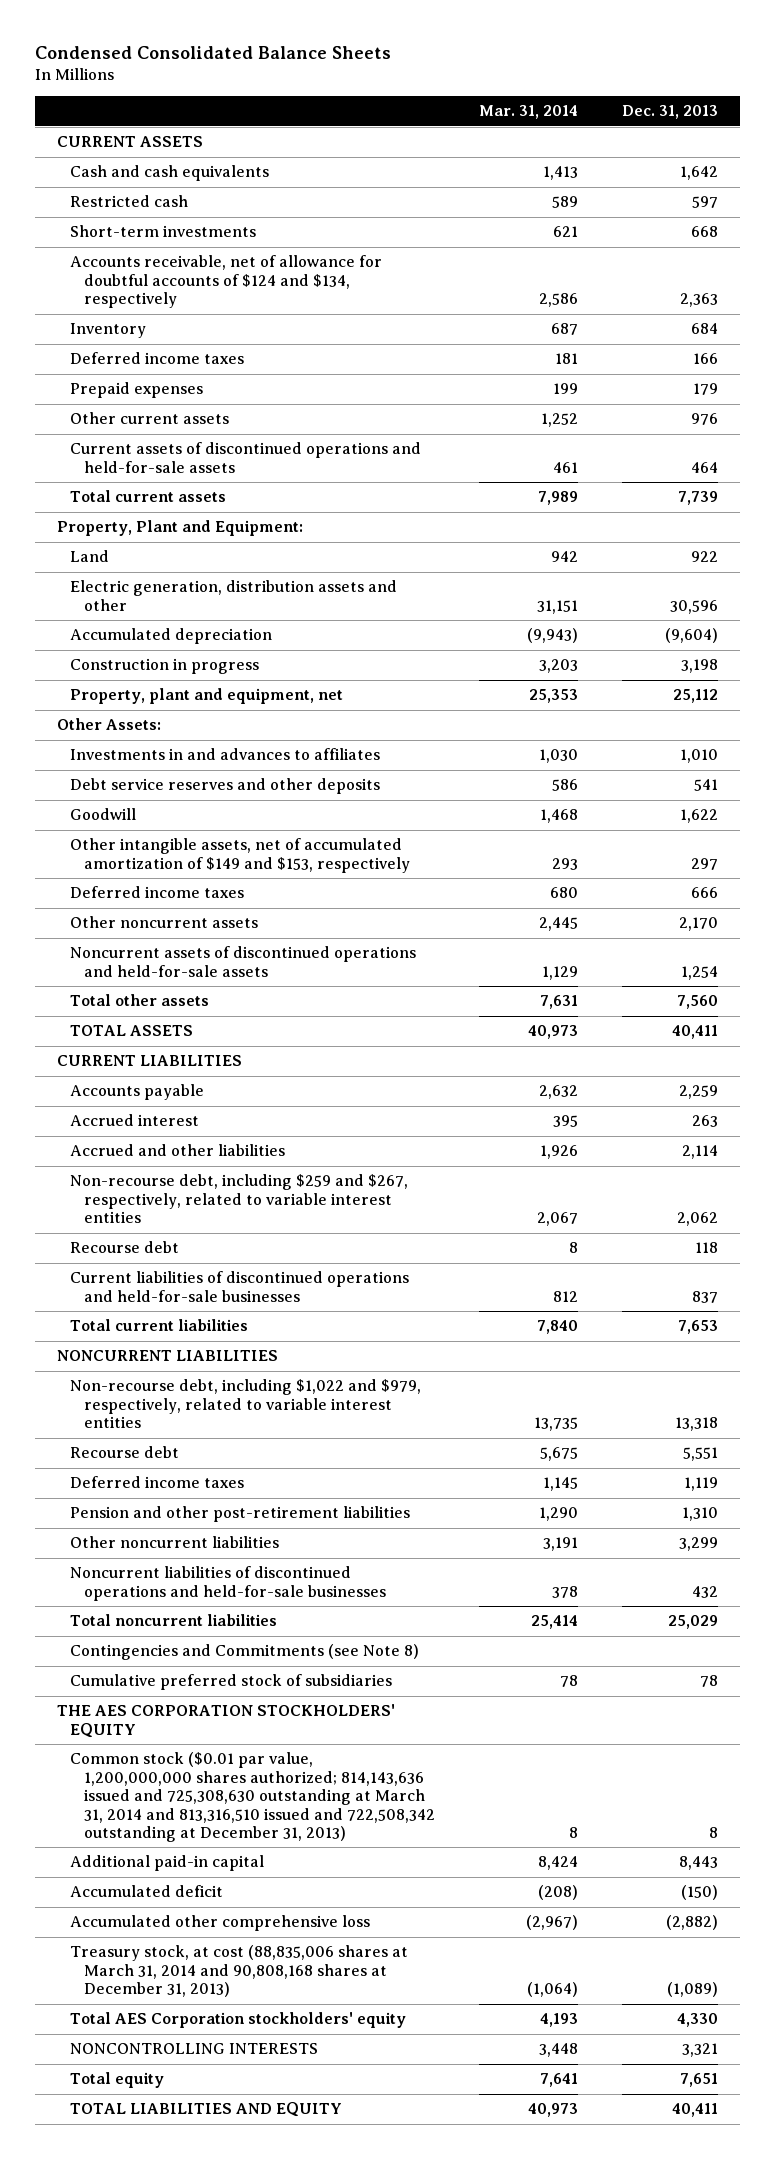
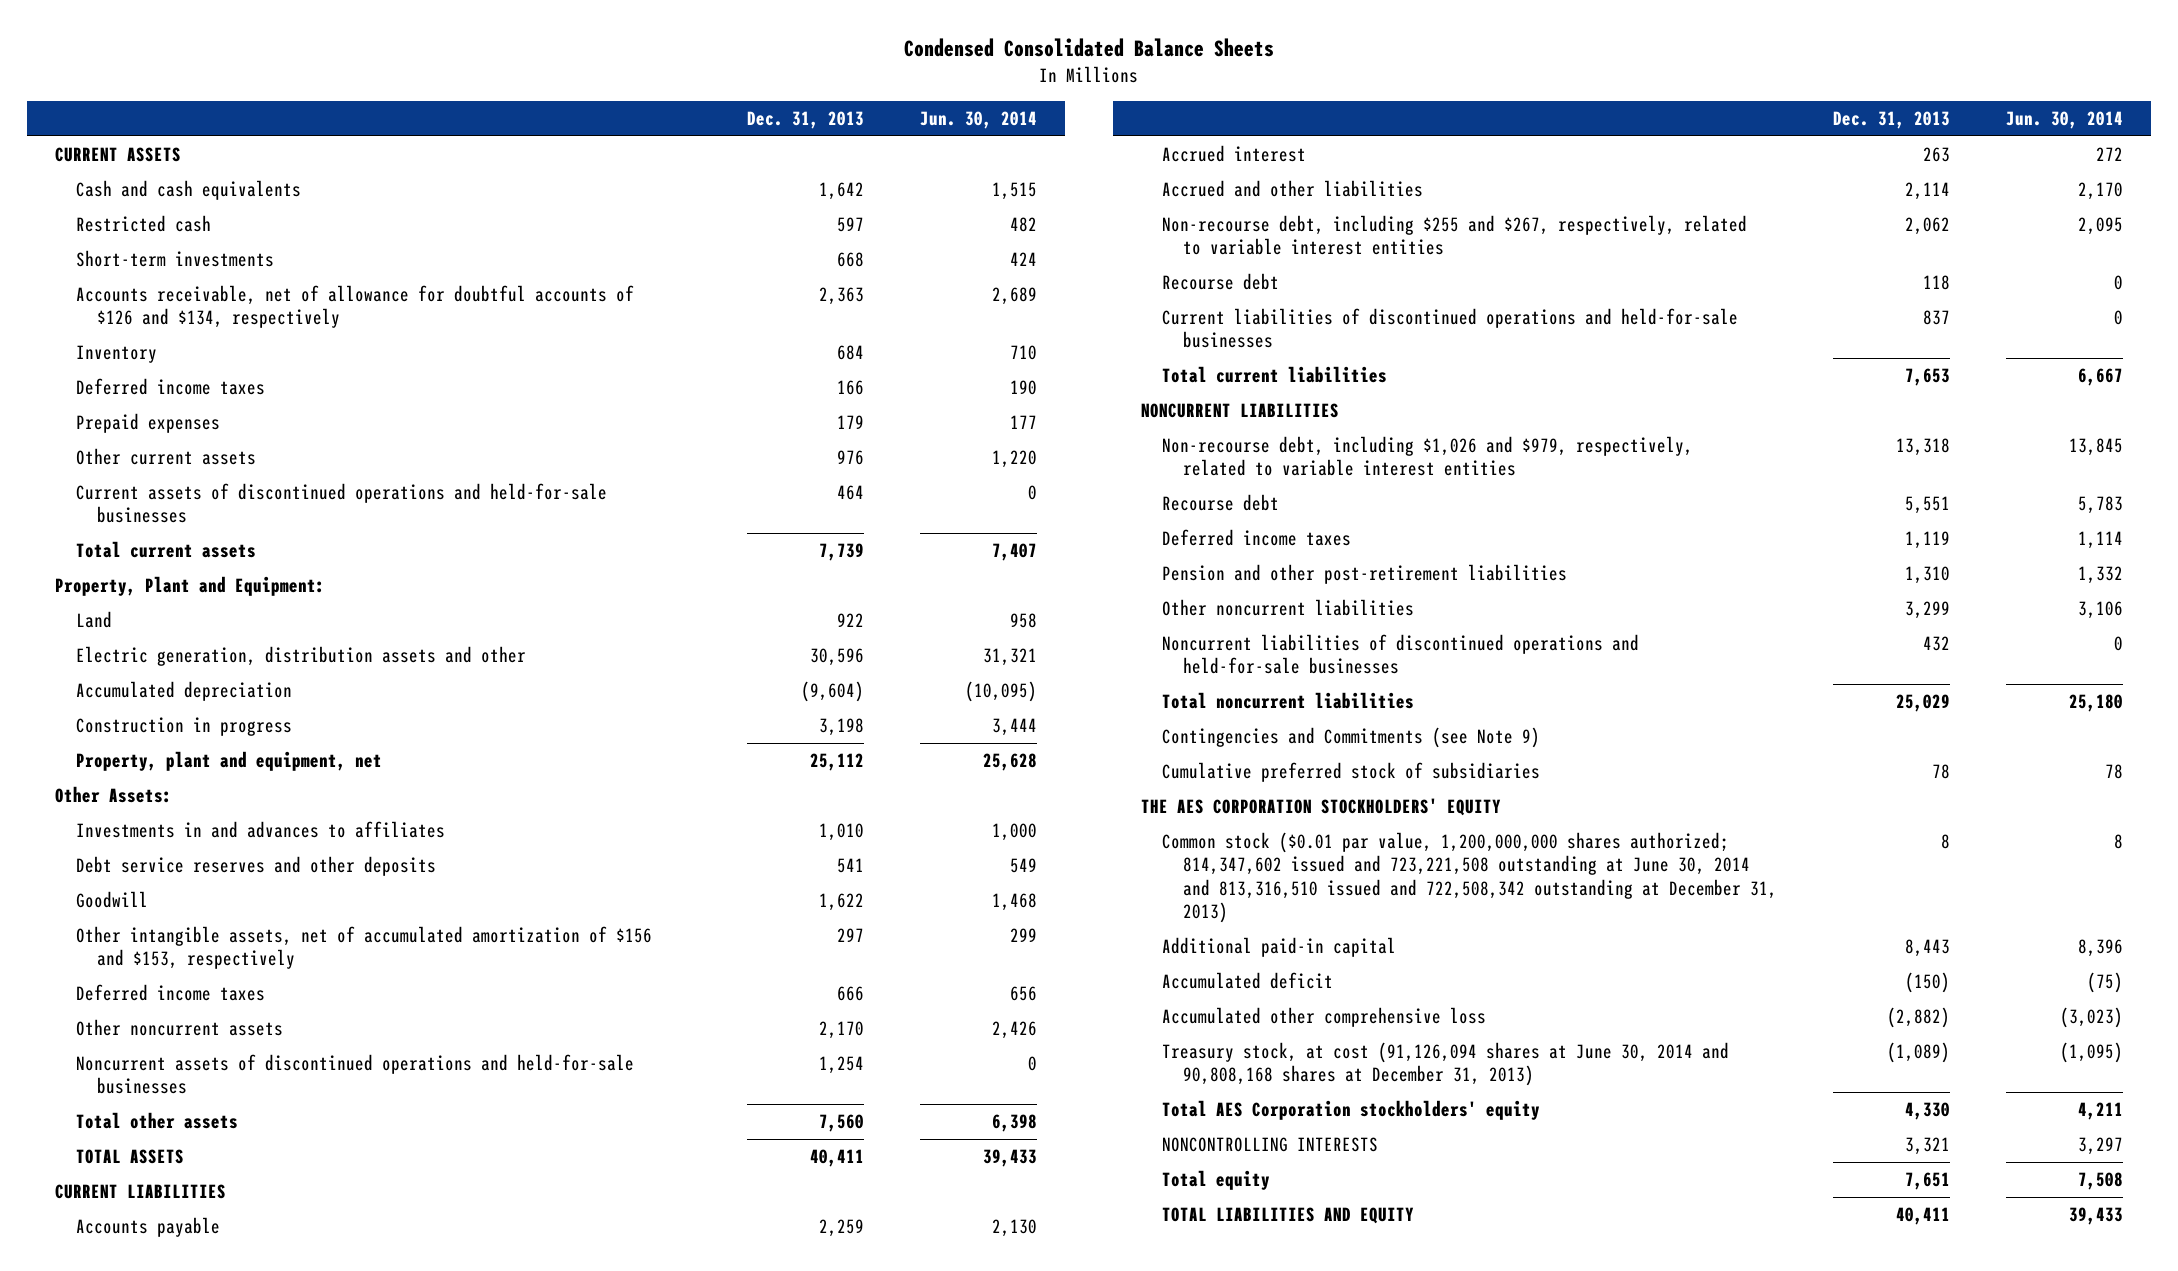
[478,105,578,120] Mar. 31, 2014 -> none
none -> [920,110,1038,129] Jun. 30, 2014
[70,255,383,309] Accounts receivable, net of allowance for doubtful accounts of $124 and $134, respectively -> [75,285,634,329] Accounts receivable, net of allowance for doubtful accounts of $126 and $134, respectively
[70,442,422,473] Current assets of discontinued operations and held-for-sale assets -> [75,483,607,524] Current assets of discontinued operations and held-for-sale businesses
[70,838,410,873] Other intangible assets, net of accumulated amortization of $149 and $153, respectively -> [75,926,652,970] Other intangible assets, net of accumulated amortization of $156 and $153, respectively
[70,946,417,977] Noncurrent assets of discontinued operations and held-for-sale assets -> [75,1054,634,1095] Noncurrent assets of discontinued operations and held-for-sale businesses
[70,1174,409,1224] Non-recourse debt, including $259 and $267, respectively, related to variable interest entities -> [1161,215,1747,256] Non-recourse debt, including $255 and $267, respectively, related to variable interest entities
[70,1379,422,1429] Non-recourse debt, including $1,022 and $979, respectively, related to variable interest entities -> [1161,436,1693,477] Non-recourse debt, including $1,026 and $979, respectively, related to variable interest entities
[70,1644,420,1661] Contingencies and Commitments (see Note 8) -> [1161,727,1540,749] Contingencies and Commitments (see Note 9)
[70,1752,435,1842] Common stock ($0.01 par value, 1,200,000,000 shares authorized; 814,143,636 issued and 725,308,630 outstanding at March 31, 2014 and 813,316,510 issued and 722,508,342 outstanding at December 31, 2013) -> [1161,832,1777,923] Common stock ($0.01 par value, 1,200,000,000 shares authorized; 814,347,602 issued and 723,221,508 outstanding at June 30, 2014 and 813,316,510 issued and 722,508,342 outstanding at December 31, 2013)
[70,1945,409,1998] Treasury stock, at cost (88,835,006 shares at March 31, 2014 and 90,808,168 shares at December 31, 2013) -> [1161,1042,1729,1087] Treasury stock, at cost (91,126,094 shares at June 30, 2014 and 90,808,168 shares at December 31, 2013)

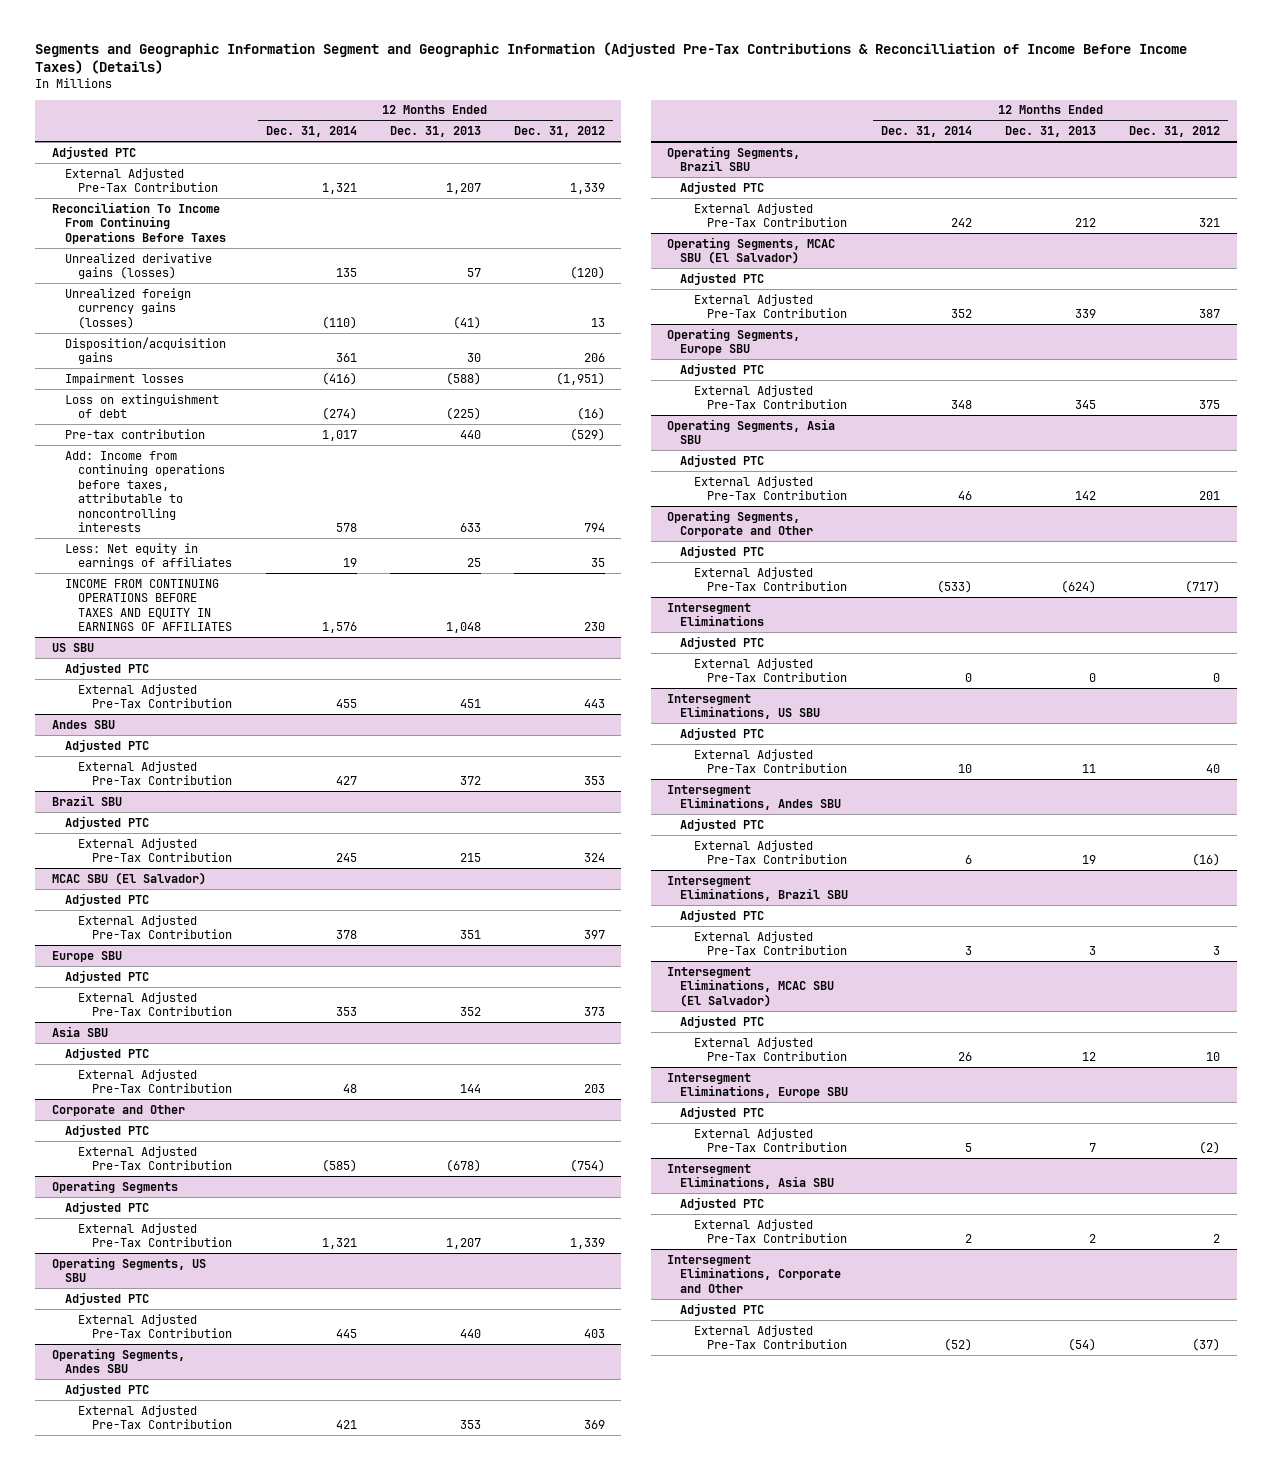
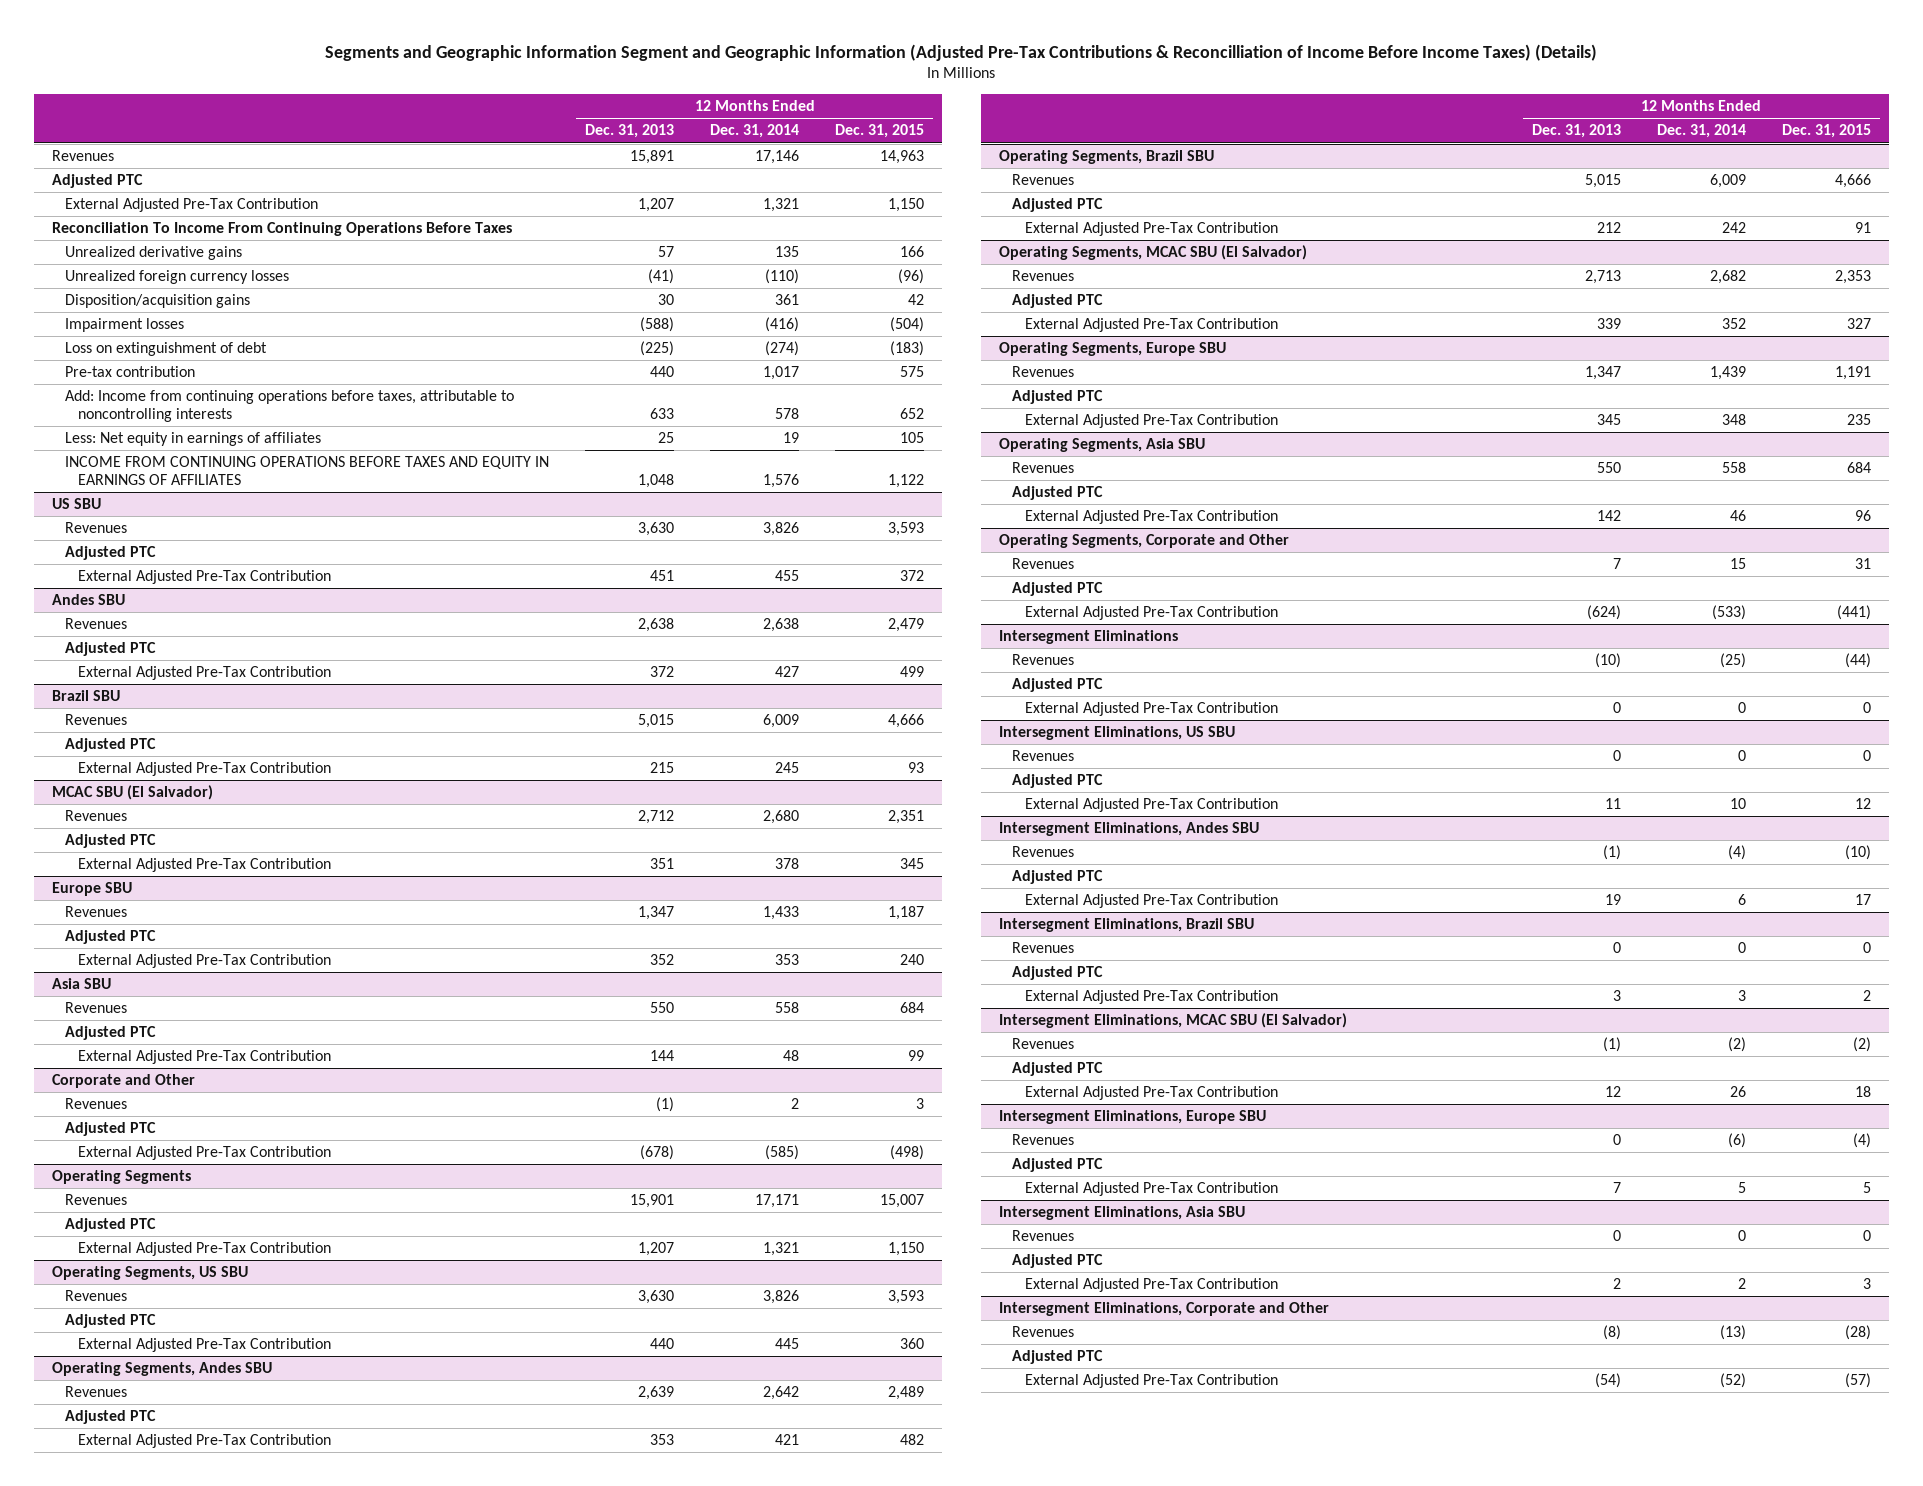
[513,126,605,138] Dec. 31, 2012 -> none
none -> [835,124,925,139] Dec. 31, 2015
none -> [51,150,114,162] Revenues
[65,252,213,280] Unrealized derivative gains (losses) -> [65,246,243,261] Unrealized derivative gains
[65,287,192,329] Unrealized foreign currency gains (losses) -> [65,270,290,285] Unrealized foreign currency losses
none -> [65,522,128,534] Revenues
none -> [65,618,128,630] Revenues
none -> [65,714,128,726] Revenues
none -> [65,810,128,822] Revenues
none -> [65,906,128,918] Revenues
none -> [65,1002,128,1014] Revenues
none -> [65,1098,128,1110] Revenues
none -> [65,1194,128,1206] Revenues
none -> [65,1290,128,1302] Revenues
none -> [65,1386,128,1398] Revenues
none -> [1011,174,1074,186] Revenues
none -> [1011,270,1074,282] Revenues
none -> [1011,366,1074,378] Revenues
none -> [1011,462,1074,474] Revenues
none -> [1011,558,1074,570] Revenues
none -> [1011,654,1074,666] Revenues
none -> [1011,750,1074,762] Revenues
none -> [1011,846,1074,858] Revenues
none -> [1011,942,1074,954] Revenues
none -> [1011,1038,1074,1050] Revenues
none -> [1011,1134,1074,1146] Revenues
none -> [1011,1230,1074,1242] Revenues
none -> [1011,1326,1074,1338] Revenues

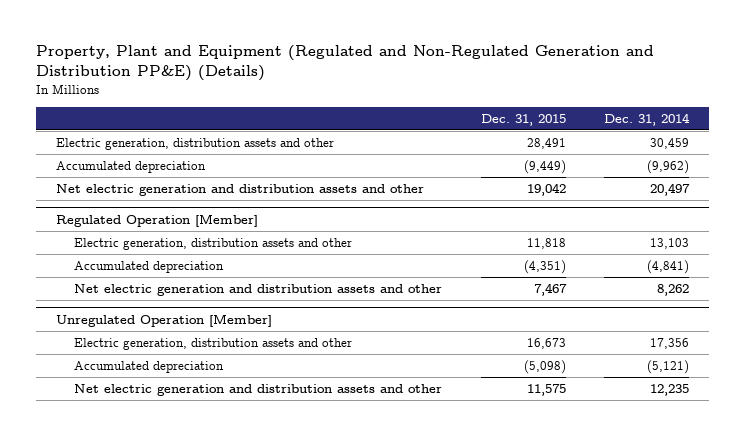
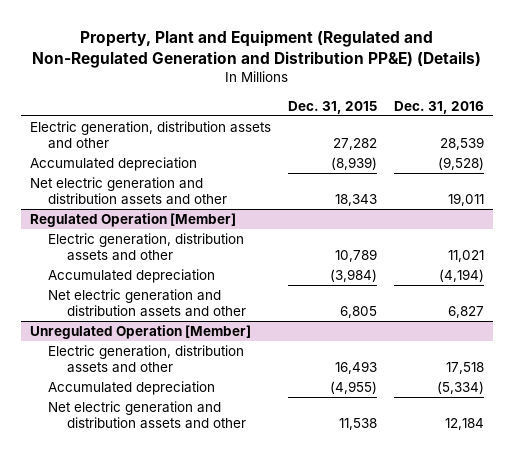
[604,112,691,126] Dec. 31, 2014 -> none
none -> [394,100,485,114] Dec. 31, 2016
[526,137,566,149] 28,491 -> [332,138,377,151] 27,282
[523,159,566,174] (9,449) -> [330,156,377,170] (8,939)
[526,182,566,196] 19,042 -> [334,194,377,207] 18,343
[526,237,566,249] 11,818 -> [334,249,377,263] 10,789
[523,259,566,274] (4,351) -> [329,268,377,282] (3,984)
[533,282,567,296] 7,467 -> [339,306,377,319] 6,805
[526,337,566,349] 16,673 -> [334,361,377,375] 16,493
[523,359,566,374] (5,098) -> [329,380,377,394] (4,955)
[526,383,566,396] 11,575 -> [338,418,377,431] 11,538

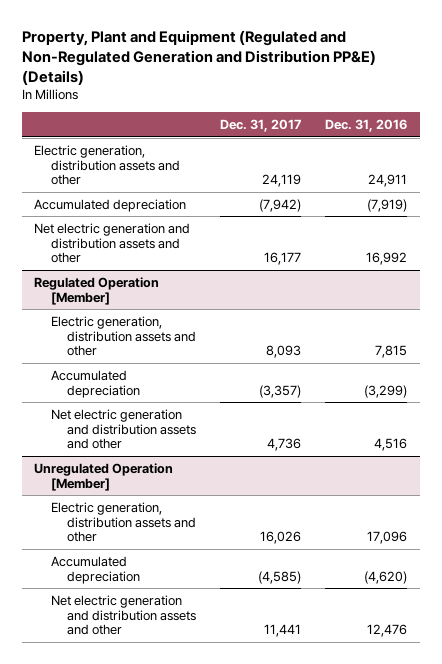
[287,100,377,114] Dec. 31, 2015 -> none
none -> [220,118,302,132] Dec. 31, 2017
[440,137,485,151] 28,539 -> [368,174,408,188] 24,911
[438,156,485,170] (9,528) -> [367,198,408,212] (7,919)
[448,193,485,207] 19,011 -> [366,252,408,266] 16,992
[448,250,485,263] 11,021 -> [375,345,408,359] 7,815
[439,268,485,282] (4,194) -> [364,384,408,398] (3,299)
[448,306,485,319] 6,827 -> [374,438,408,452] 4,516
[446,362,485,375] 17,518 -> [367,531,408,545] 17,096
[437,380,485,394] (5,334) -> [364,570,408,584] (4,620)
[445,418,485,431] 12,184 -> [367,624,408,638] 12,476

